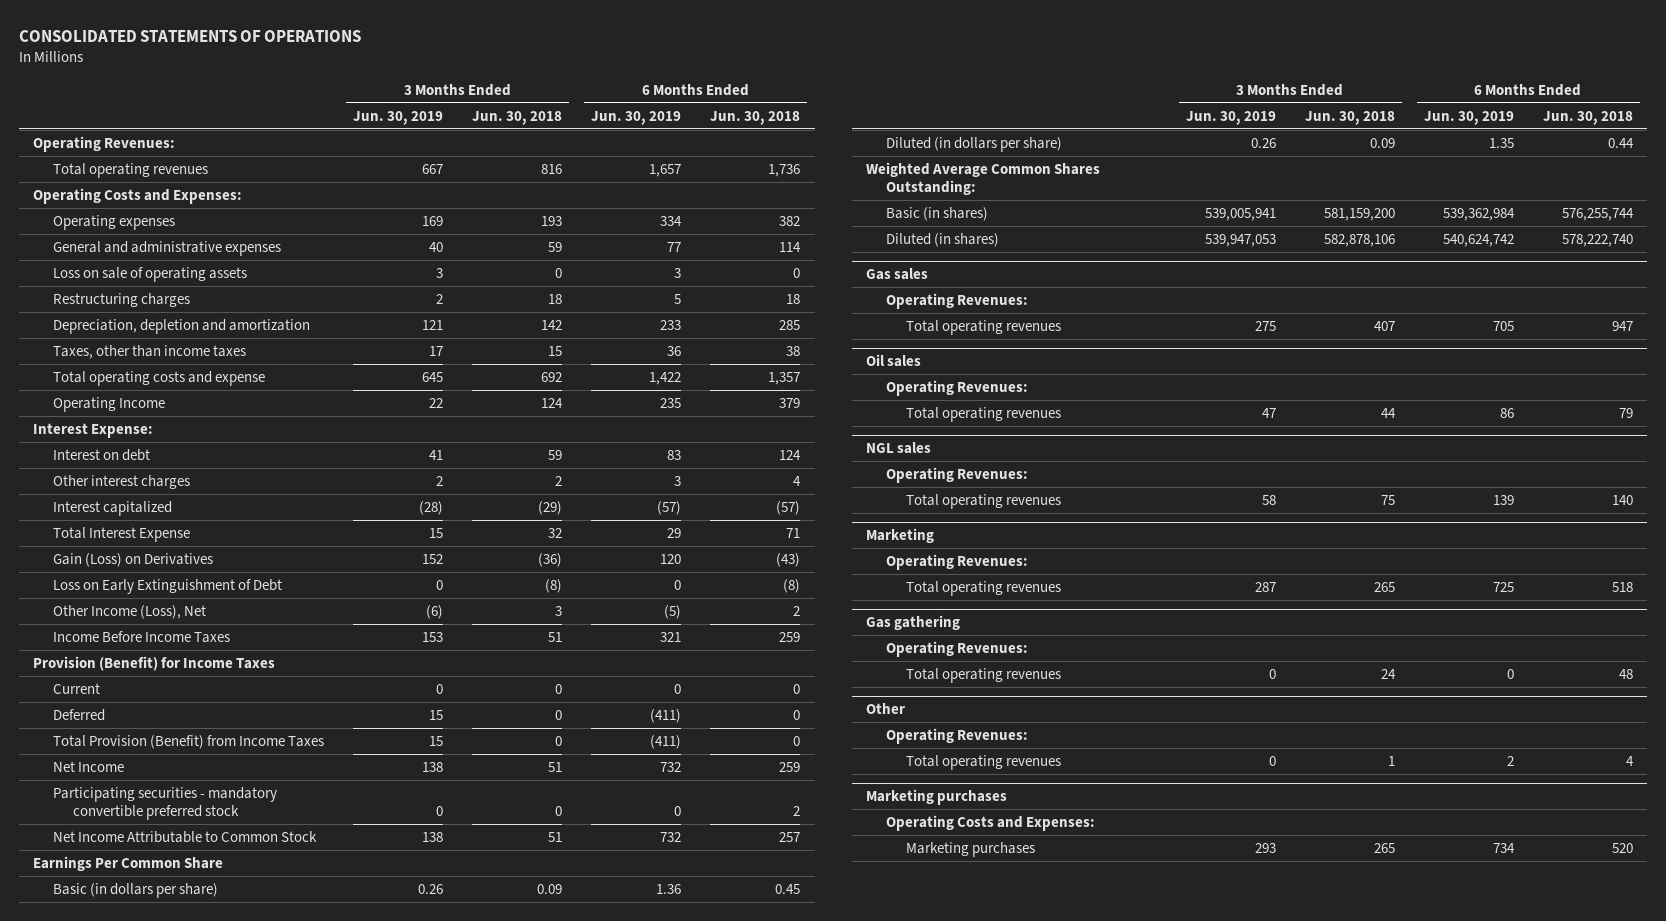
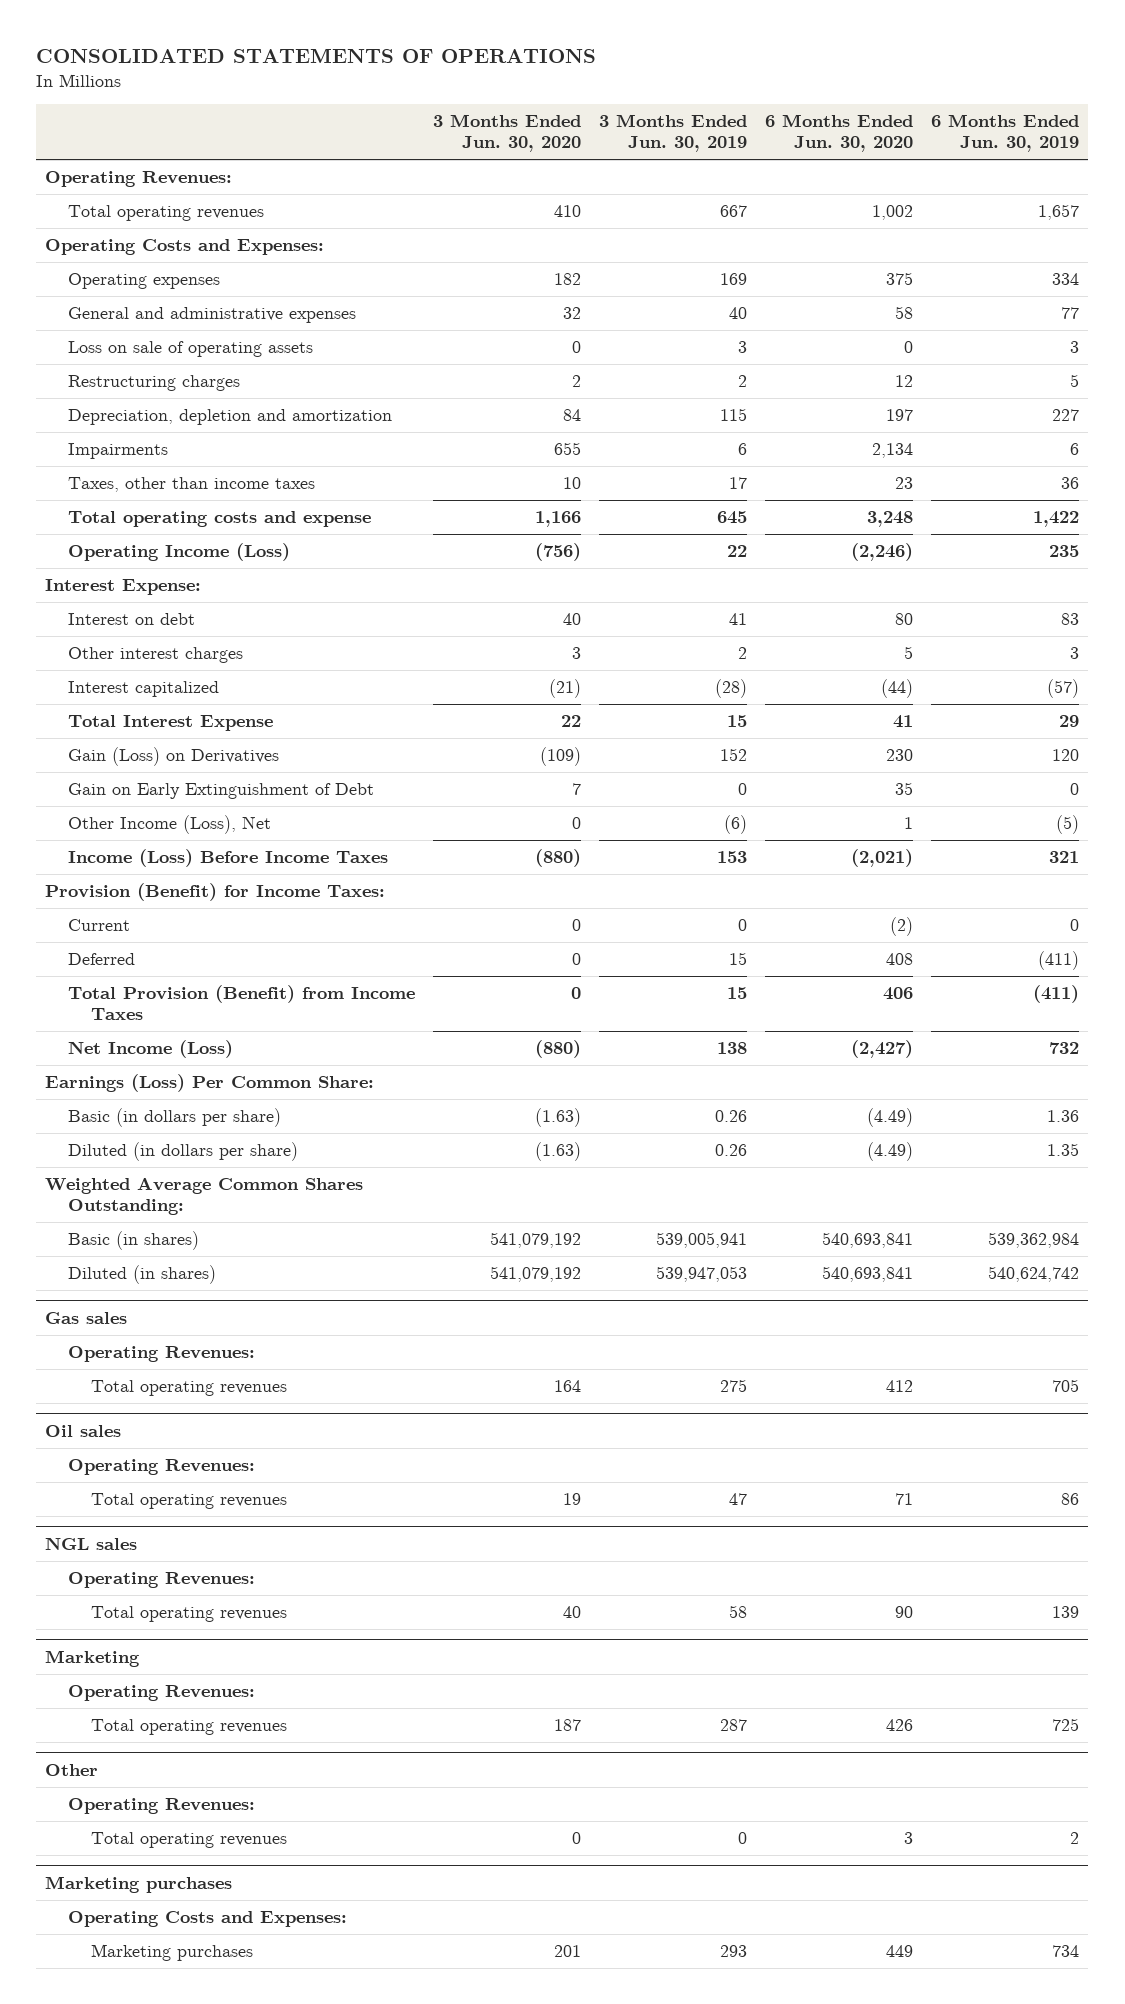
[472,110,563,125] Jun. 30, 2018 -> none
[710,110,801,125] Jun. 30, 2018 -> none
none -> [433,113,582,153] 3 Months Ended Jun. 30, 2020
none -> [765,113,914,153] 6 Months Ended Jun. 30, 2020
[422,319,444,330] 121 -> [720,407,748,421] 115
[660,319,682,330] 233 -> [1052,408,1080,421] 227
none -> [68,442,169,459] Impairments
[53,396,166,412] Operating Income -> [68,542,291,561] Operating Income (Loss)
[53,578,283,594] Loss on Early Extinguishment of Debt -> [68,782,375,799] Gain on Early Extinguishment of Debt
[53,630,231,643] Income Before Income Taxes -> [68,848,389,867] Income (Loss) Before Income Taxes
[33,655,276,671] Provision (Benefit) for Income Taxes -> [45,882,386,901] Provision (Benefit) for Income Taxes:
[53,786,278,821] Participating securities - mandatory convertible preferred stock -> none
[53,830,318,843] Net Income Attributable to Common Stock -> none
[53,760,125,772] Net Income -> [68,1039,234,1058] Net Income (Loss)
[33,855,224,871] Earnings Per Common Share -> [45,1073,375,1092] Earnings (Loss) Per Common Share:
[866,615,961,631] Gas gathering -> none
[886,640,1029,657] Operating Revenues: -> none
[906,667,1062,683] Total operating revenues -> none

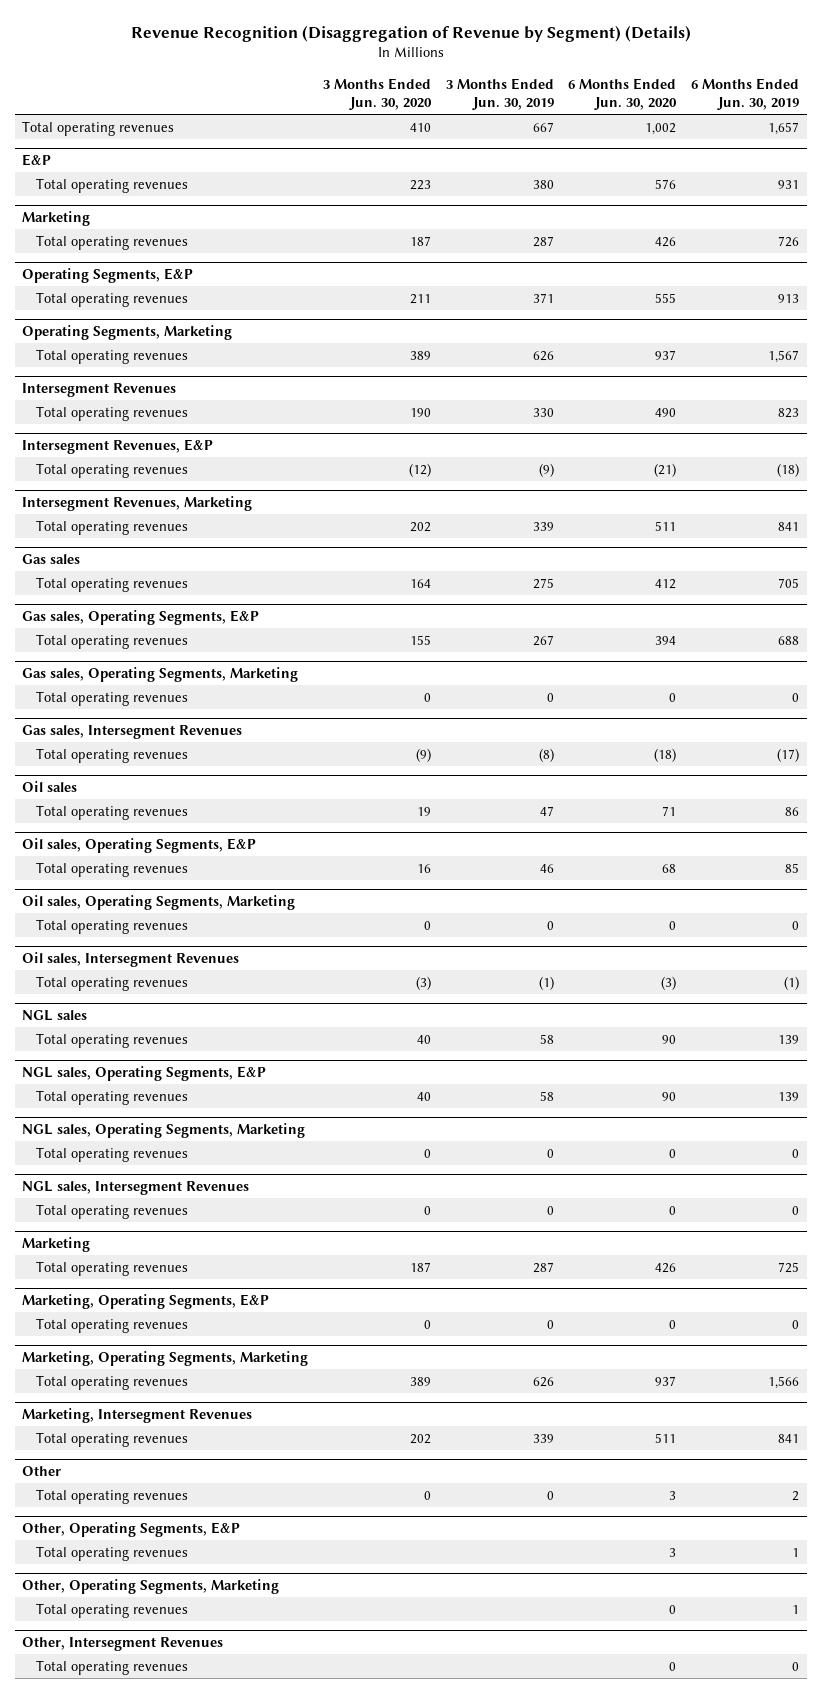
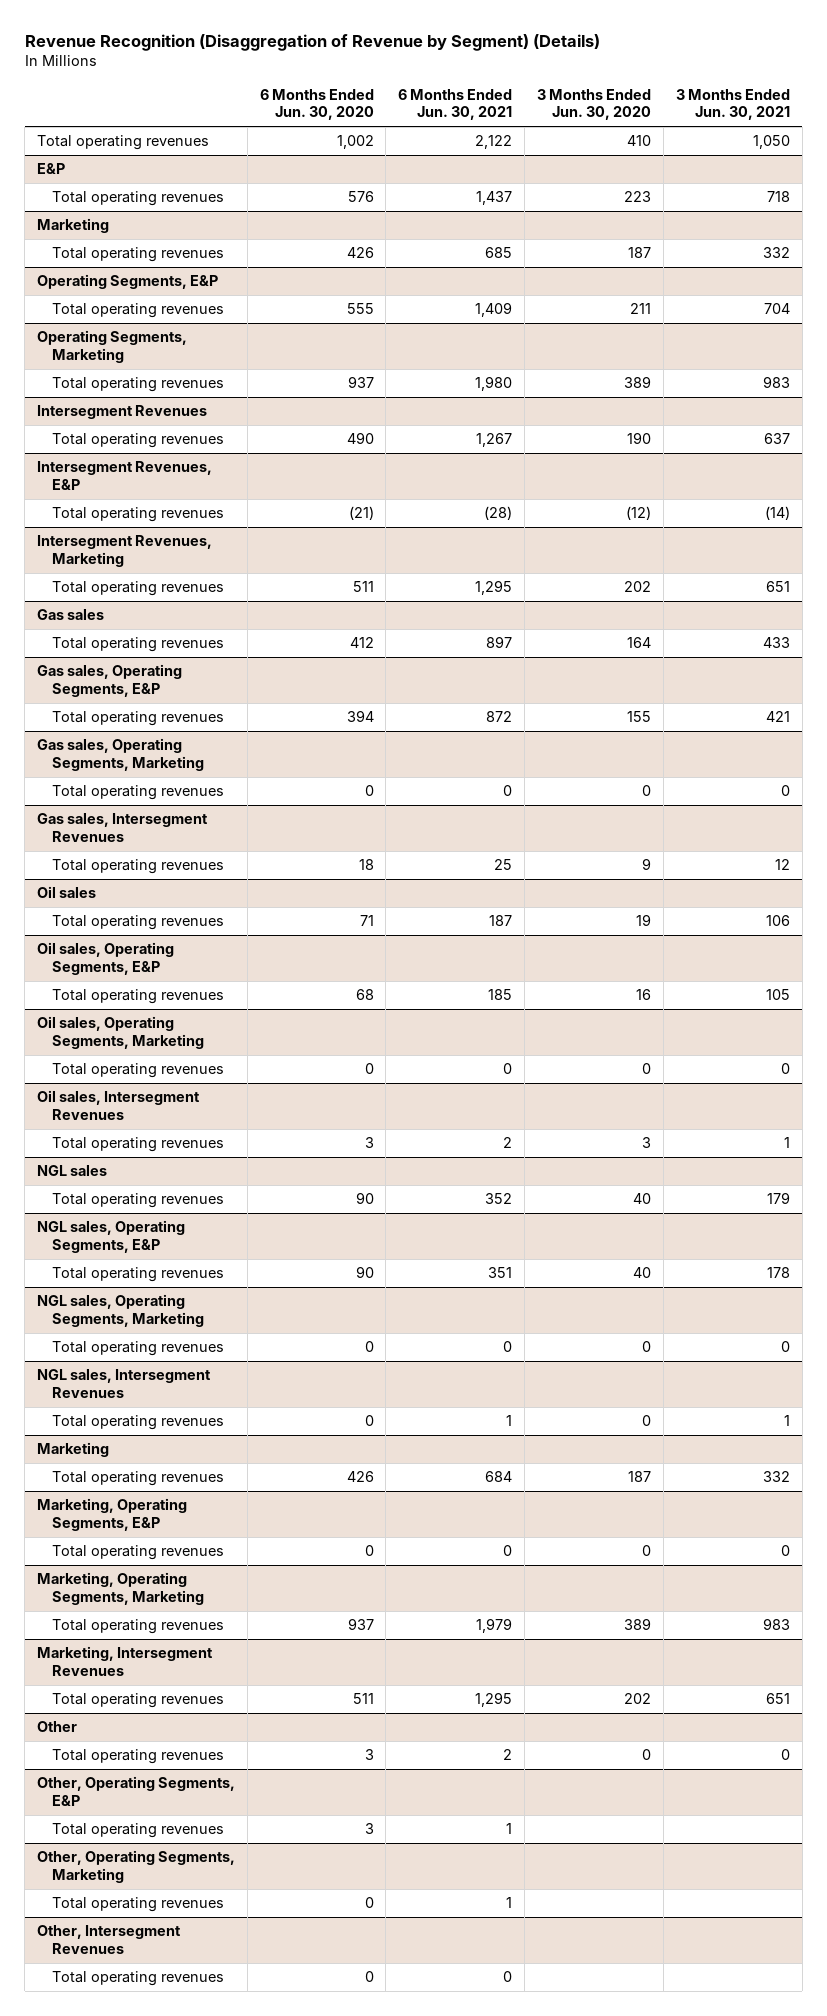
[445,77,554,111] 3 Months Ended Jun. 30, 2019 -> none
[691,77,800,111] 6 Months Ended Jun. 30, 2019 -> none
none -> [398,88,513,121] 6 Months Ended Jun. 30, 2021
none -> [675,88,790,121] 3 Months Ended Jun. 30, 2021
[415,747,431,762] (9) -> [642,858,652,871] 9
[654,747,677,762] (18) -> [358,859,374,871] 18
[415,975,431,990] (3) -> [642,1137,652,1149] 3
[661,975,677,990] (3) -> [364,1137,374,1149] 3

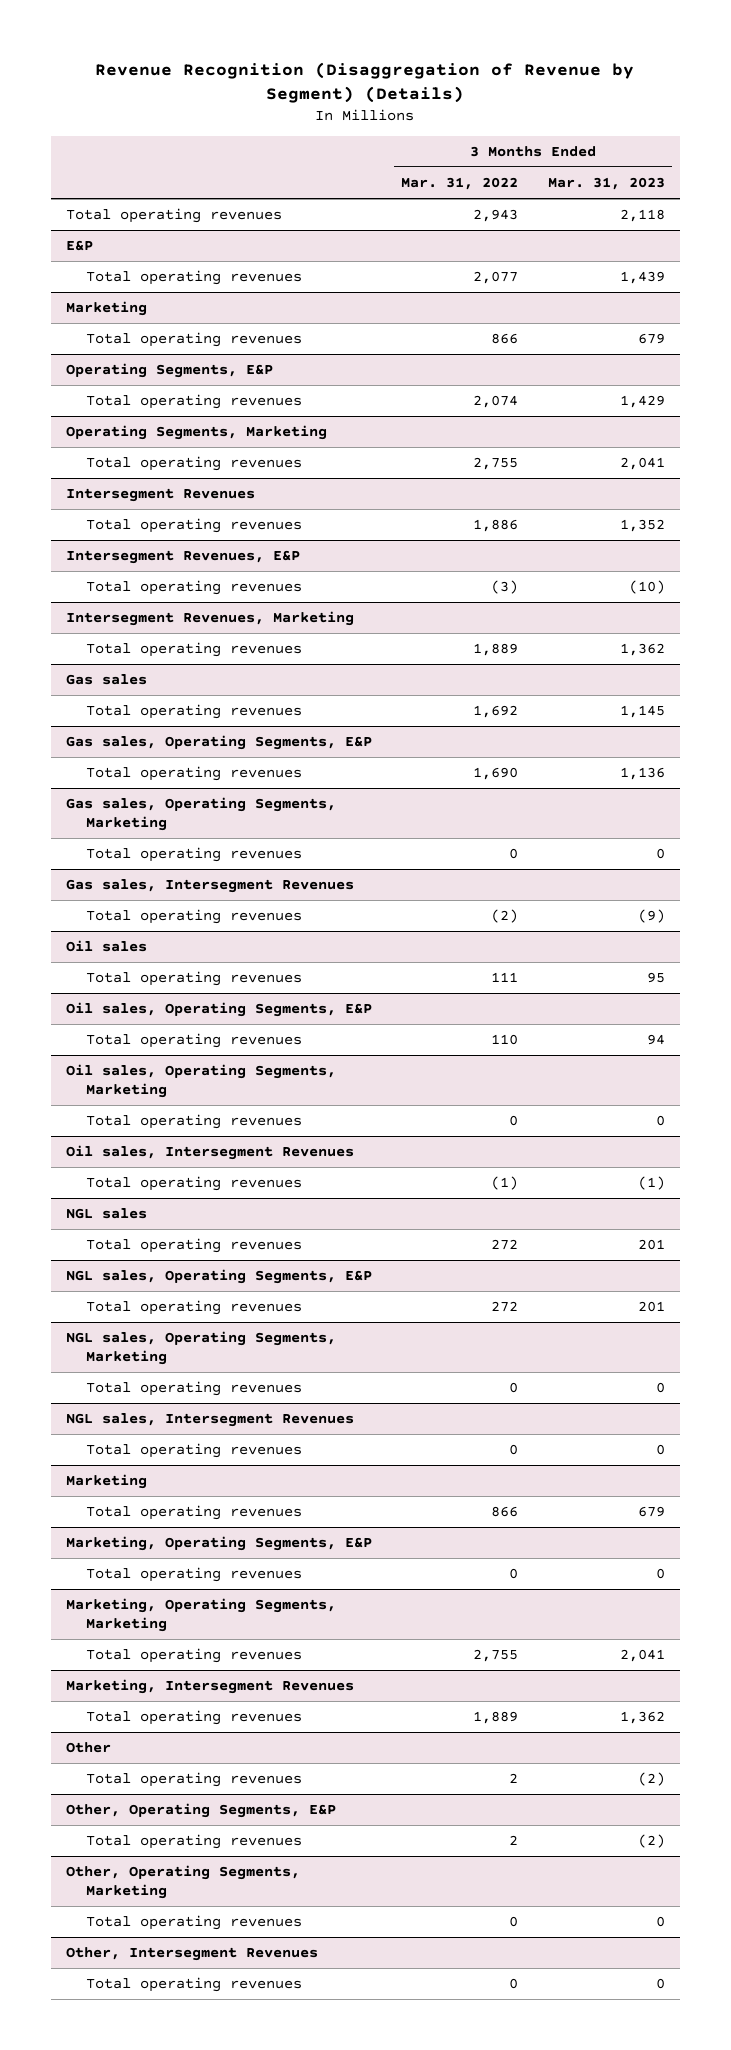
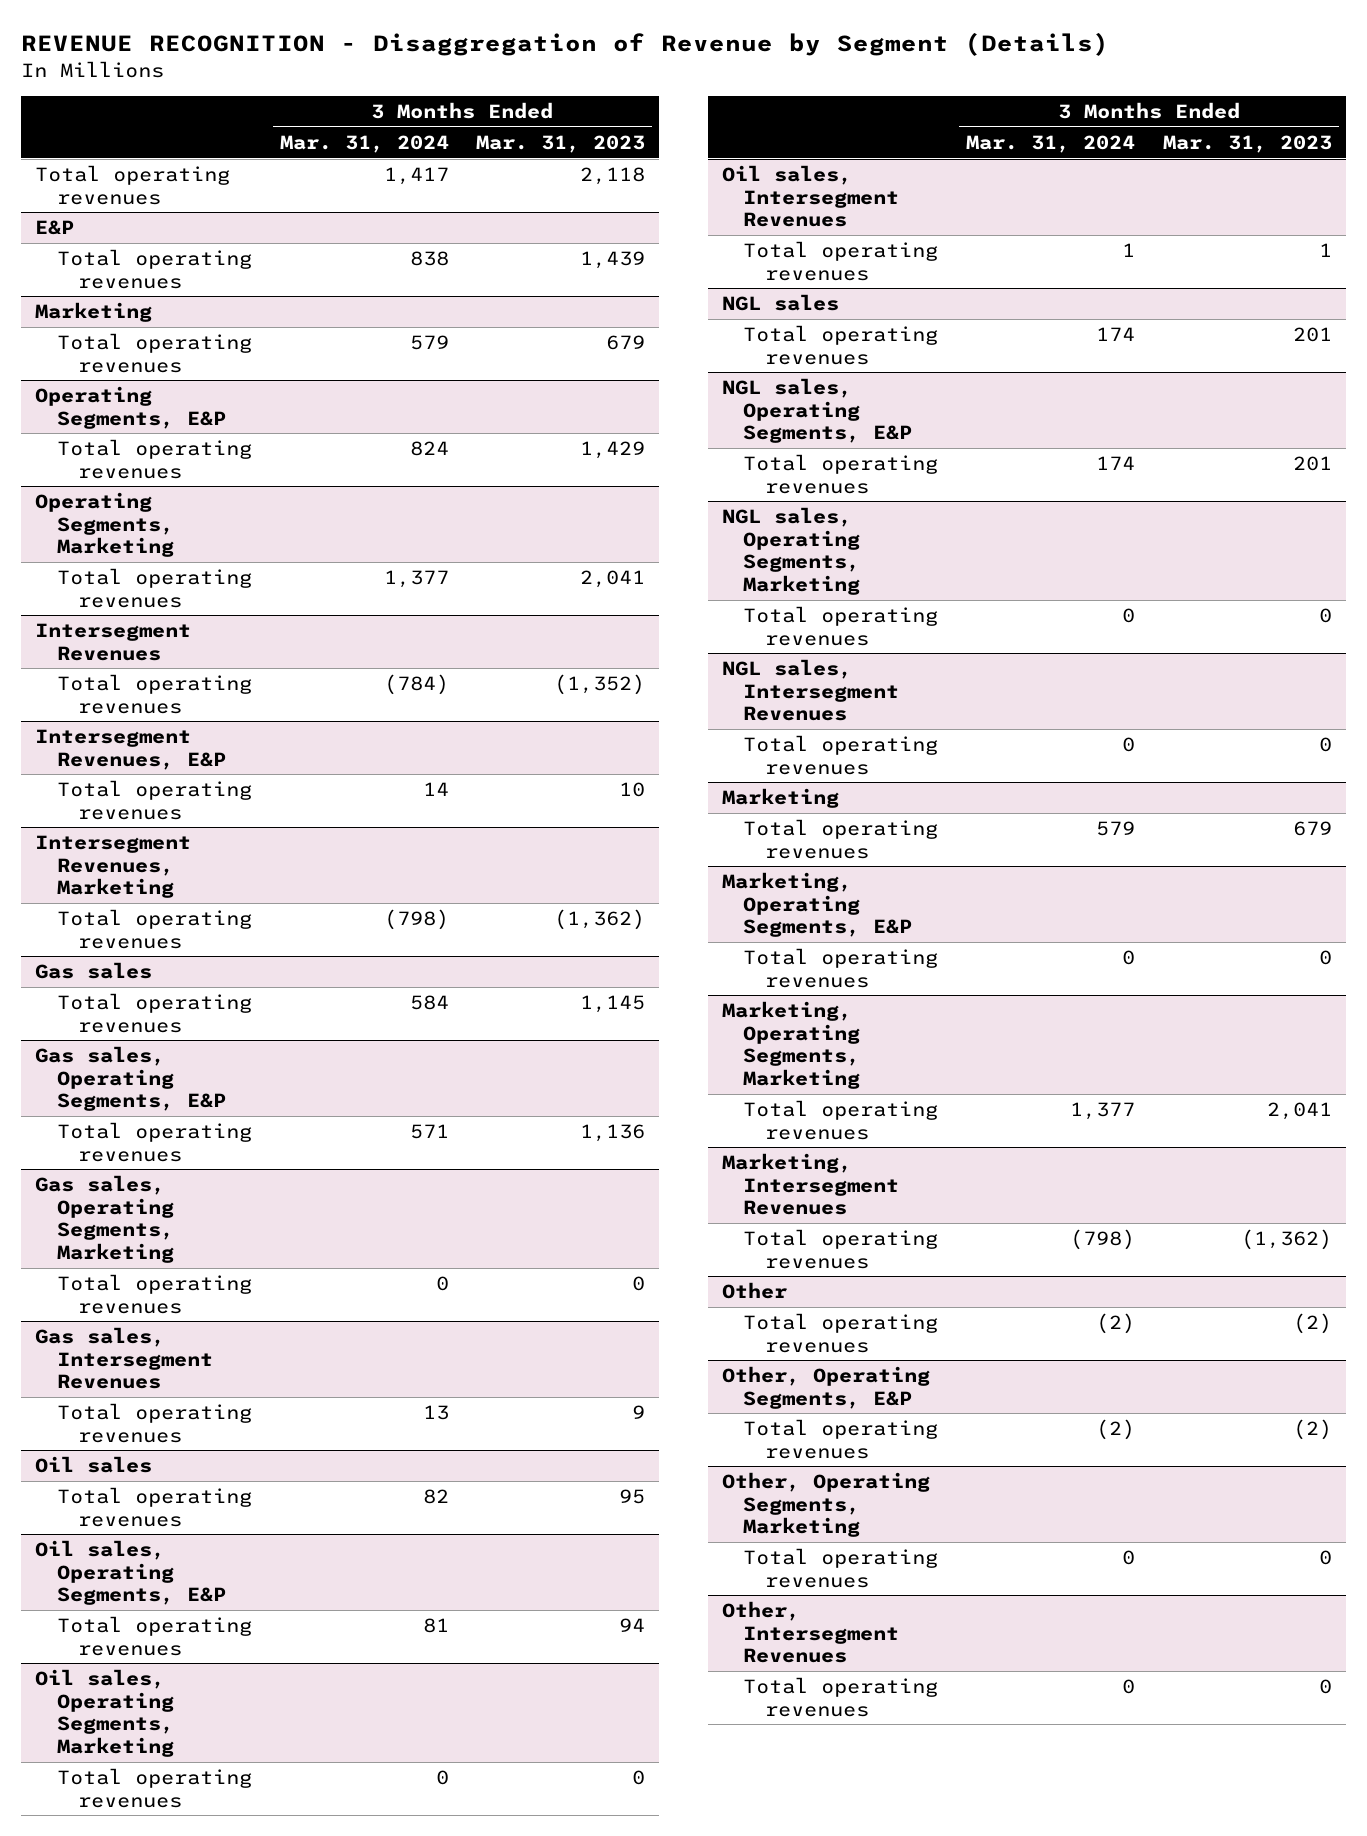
[95,62,635,104] Revenue Recognition (Disaggregation of Revenue by Segment) (Details) -> [20,31,1109,56] REVENUE RECOGNITION - Disaggregation of Revenue by Segment (Details)
[401,177,519,191] Mar. 31, 2022 -> none
none -> [279,134,449,153] Mar. 31, 2024
[619,519,665,533] 1,352 -> [554,674,646,696] (1,352)
[628,580,665,595] (10) -> [619,782,646,798] 10
[619,643,665,657] 1,362 -> [554,909,646,931] (1,362)
[637,909,665,924] (9) -> [632,1405,646,1420] 9
[637,1176,665,1191] (1) -> [1319,243,1333,258] 1
[619,1711,665,1725] 1,362 -> [1241,1229,1333,1251] (1,362)

